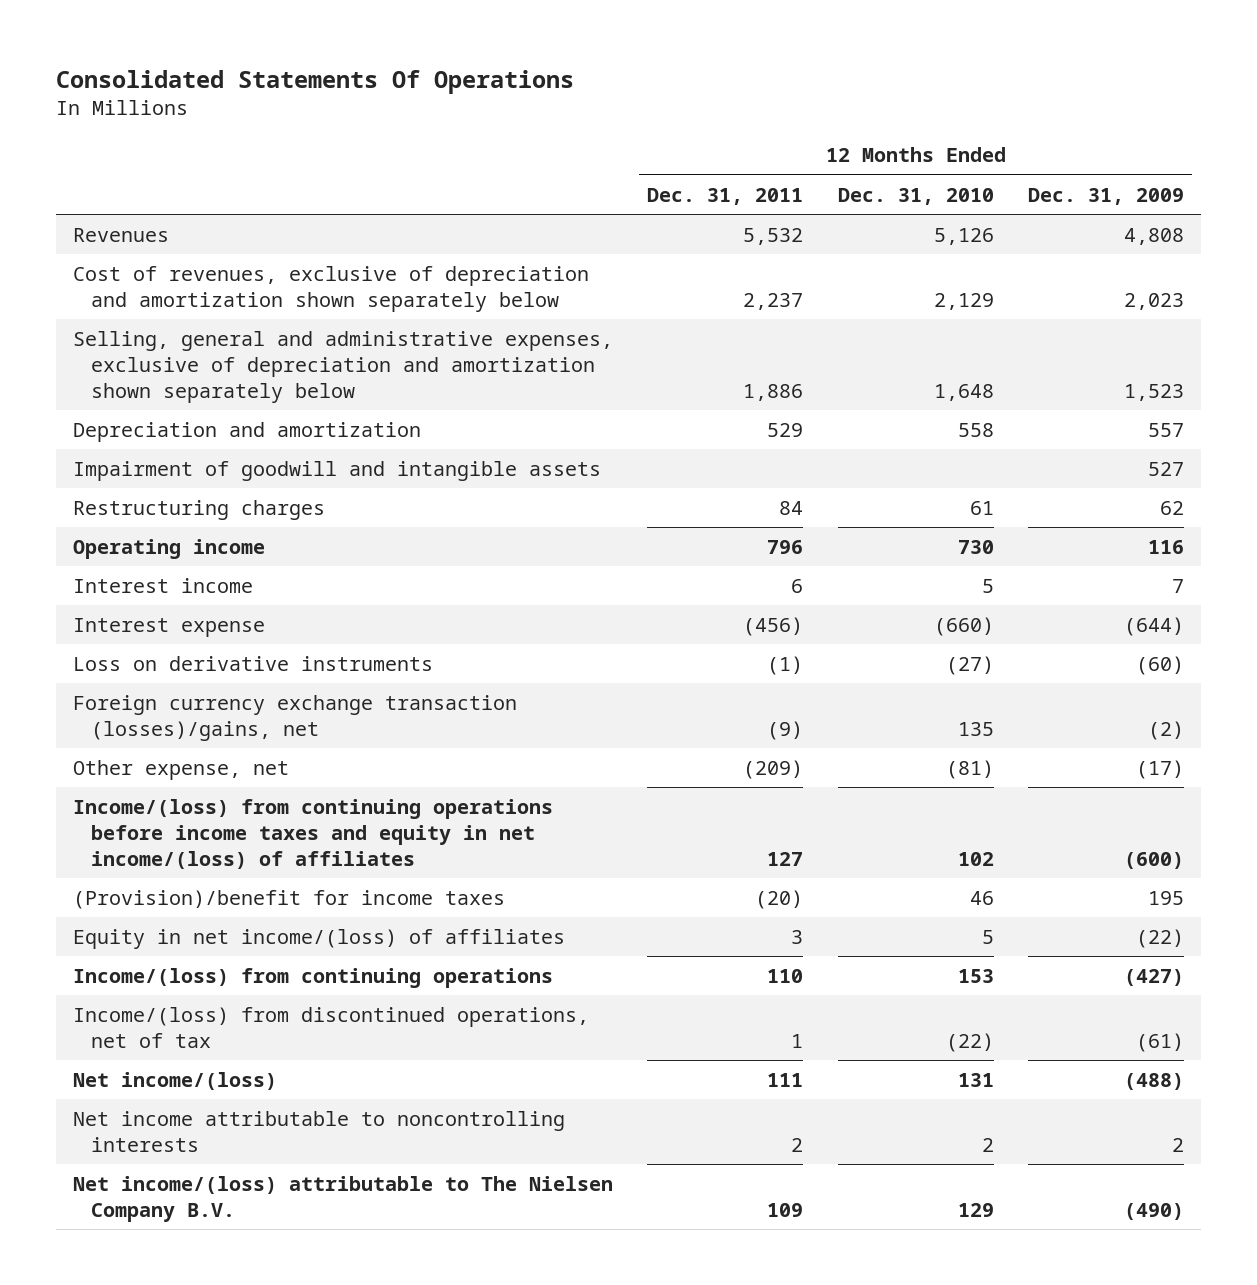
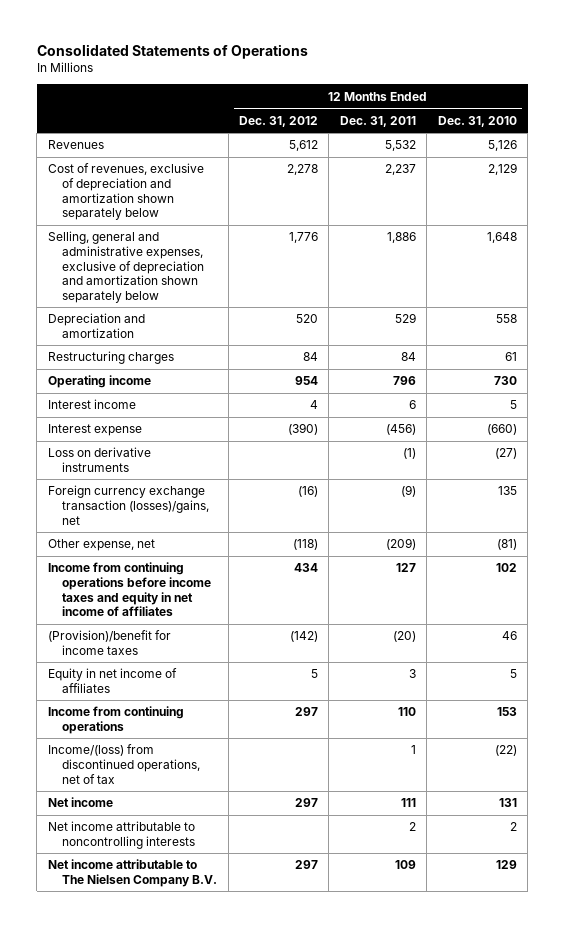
[56,69,575,94] Consolidated Statements Of Operations -> [36,43,308,59] Consolidated Statements of Operations
[1027,187,1184,205] Dec. 31, 2009 -> none
none -> [238,115,318,127] Dec. 31, 2012
[73,460,602,481] Impairment of goodwill and intangible assets -> none
[73,798,554,870] Income/(loss) from continuing operations before income taxes and equity in net income/(loss) of affiliates -> [47,562,212,617] Income from continuing operations before income taxes and equity in net income of affiliates
[73,928,566,949] Equity in net income/(loss) of affiliates -> [47,668,177,693] Equity in net income of affiliates
[73,967,554,988] Income/(loss) from continuing operations -> [47,706,184,734] Income from continuing operations
[73,1071,278,1090] Net income/(loss) -> [47,797,113,808] Net income
[73,1175,614,1223] Net income/(loss) attributable to The Nielsen Company B.V. -> [47,859,218,887] Net income attributable to The Nielsen Company B.V.

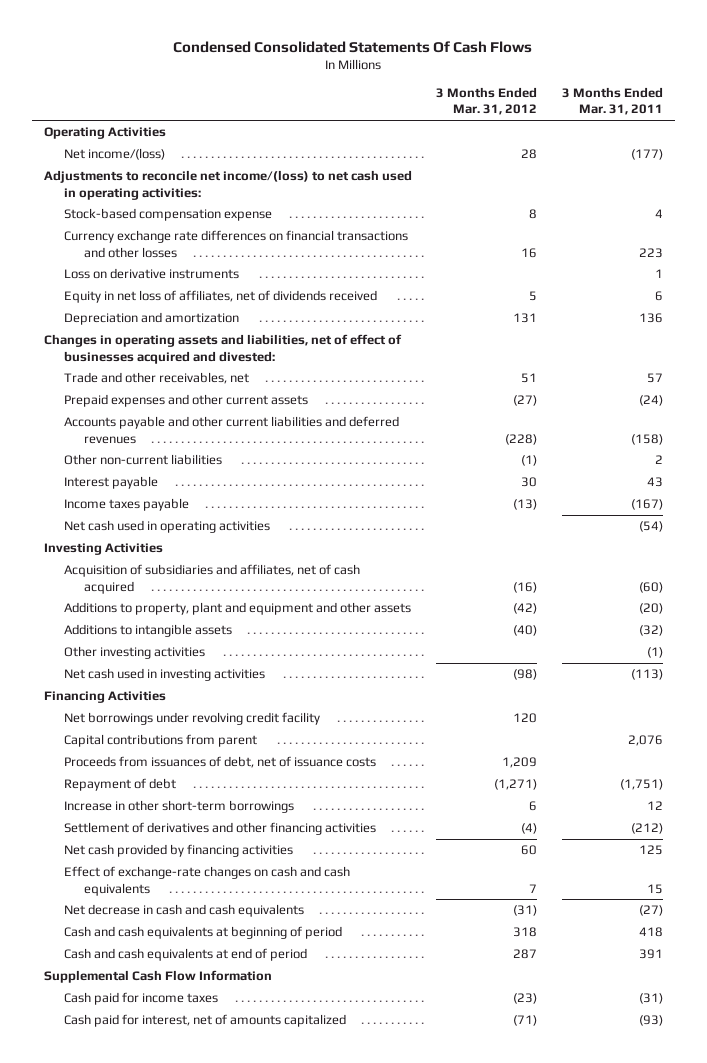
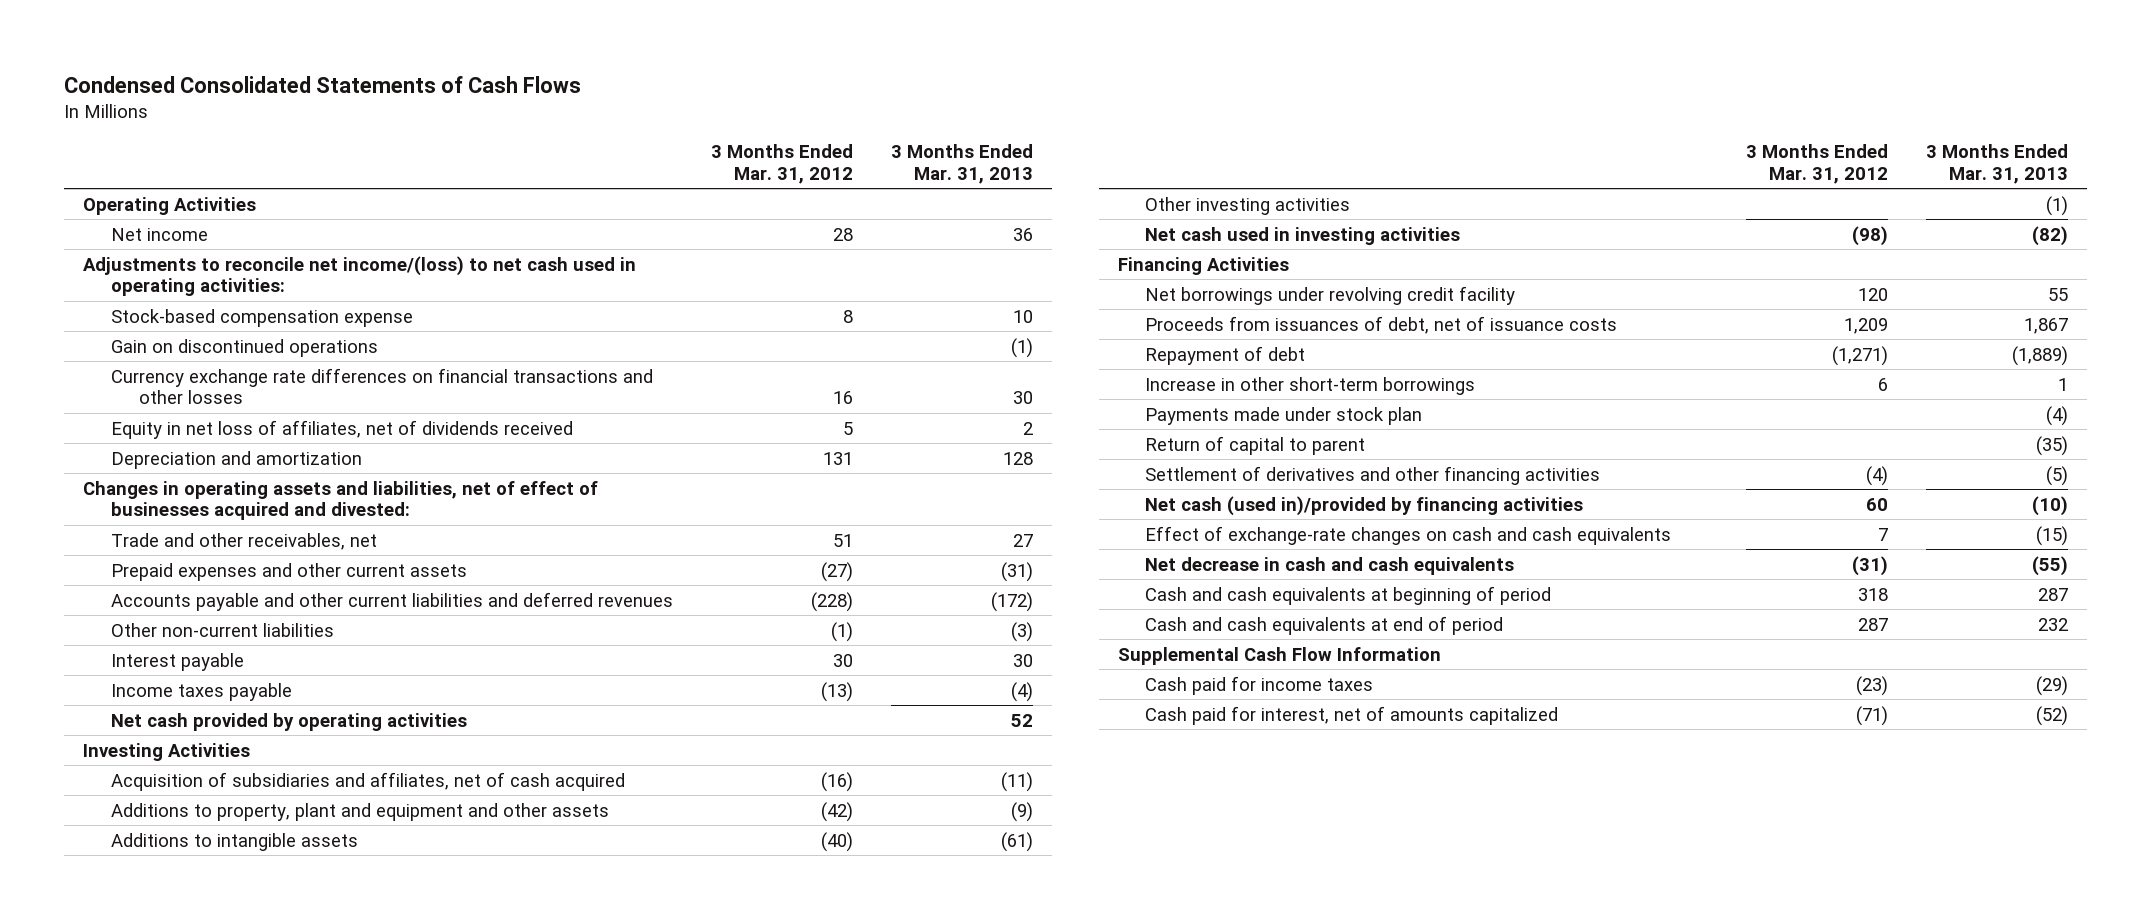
[173,40,533,53] Condensed Consolidated Statements Of Cash Flows -> [63,75,581,93] Condensed Consolidated Statements of Cash Flows
[561,86,663,116] 3 Months Ended Mar. 31, 2011 -> none
none -> [891,144,1034,184] 3 Months Ended Mar. 31, 2013
[63,148,165,161] Net income/(loss) -> [110,227,208,241] Net income
none -> [110,338,378,357] Gain on discontinued operations
[63,268,239,280] Loss on derivative instruments -> none
[63,520,270,534] Net cash used in operating activities -> [110,712,467,731] Net cash provided by operating activities
[63,734,257,748] Capital contributions from parent -> none
none -> [1145,406,1423,425] Payments made under stock plan
none -> [1145,435,1366,455] Return of capital to parent
[63,844,293,858] Net cash provided by financing activities -> [1145,495,1584,516] Net cash (used in)/provided by financing activities

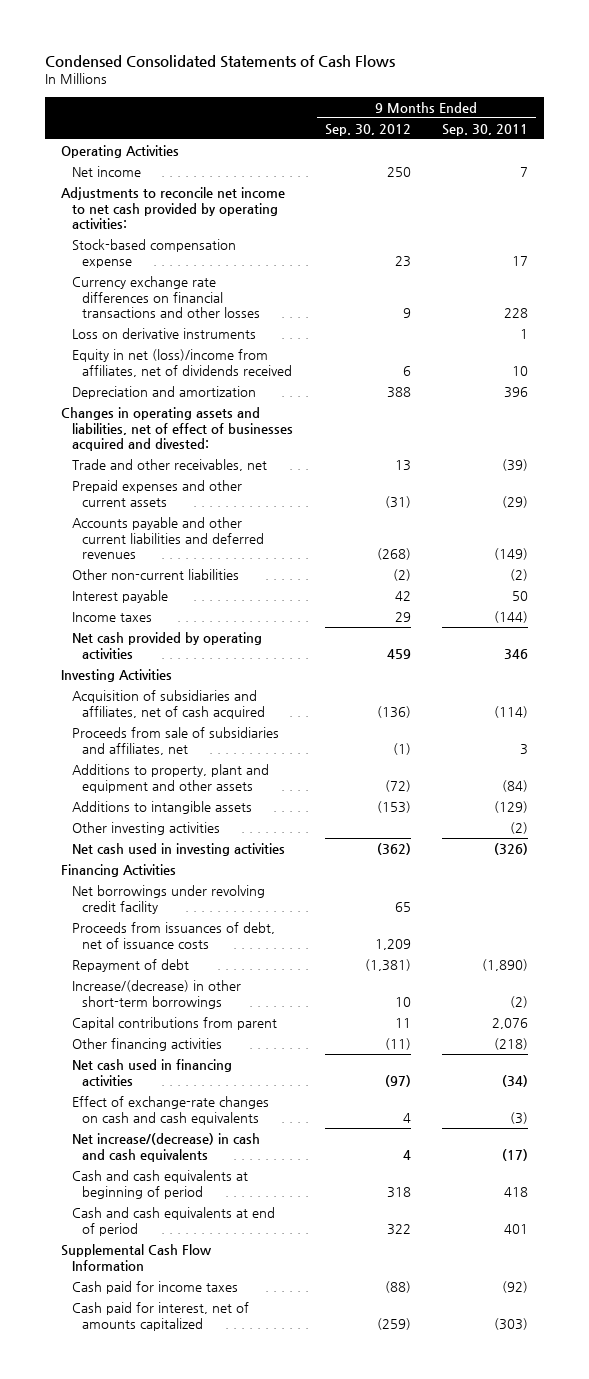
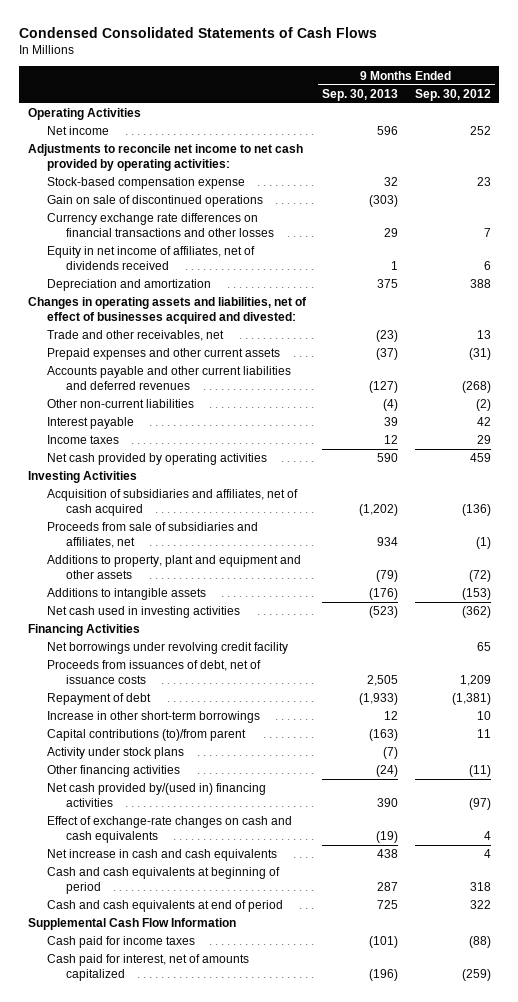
[442,123,529,136] Sep. 30, 2011 -> none
none -> [322,88,399,101] Sep. 30, 2013
[386,167,411,178] 250 -> [469,126,491,136] 252
[71,328,256,340] Loss on derivative instruments -> none
none -> [46,195,263,208] Gain on sale of discontinued operations
[402,308,411,319] 9 -> [483,227,491,237] 7
[71,349,293,377] Equity in net (loss)/income from affiliates, net of dividends received -> [46,246,255,270] Equity in net income of affiliates, net of dividends received
[71,822,220,836] Other investing activities -> none
[71,980,241,1009] Increase/(decrease) in other short-term borrowings -> [46,711,260,724] Increase in other short-term borrowings
[71,1017,277,1031] Capital contributions from parent -> [46,729,246,742] Capital contributions (to)/from parent
none -> [46,747,184,760] Activity under stock plans
[71,1059,232,1086] Net cash used in financing activities -> [46,783,266,807] Net cash provided by/(used in) financing activities
[71,1133,260,1162] Net increase/(decrease) in cash and cash equivalents -> [46,849,277,862] Net increase in cash and cash equivalents

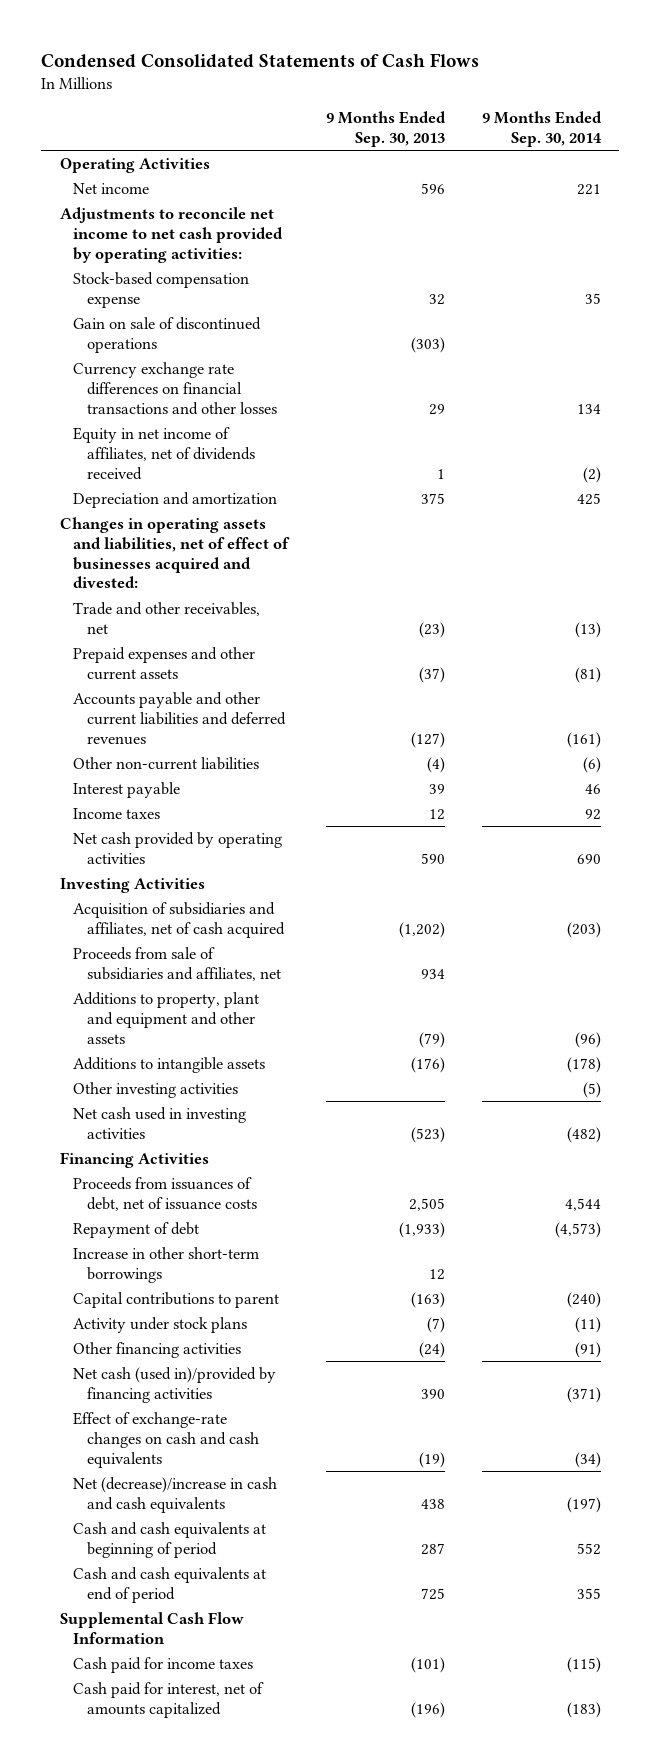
[414,88,491,101] Sep. 30, 2012 -> none
none -> [481,111,602,148] 9 Months Ended Sep. 30, 2014
none -> [73,1081,239,1098] Other investing activities
[46,642,288,655] Net borrowings under revolving credit facility -> none
[46,729,246,742] Capital contributions (to)/from parent -> [73,1291,280,1308] Capital contributions to parent
[46,783,266,807] Net cash provided by/(used in) financing activities -> [73,1366,277,1403] Net cash (used in)/provided by financing activities
[46,849,277,862] Net increase in cash and cash equivalents -> [73,1476,278,1513] Net (decrease)/increase in cash and cash equivalents

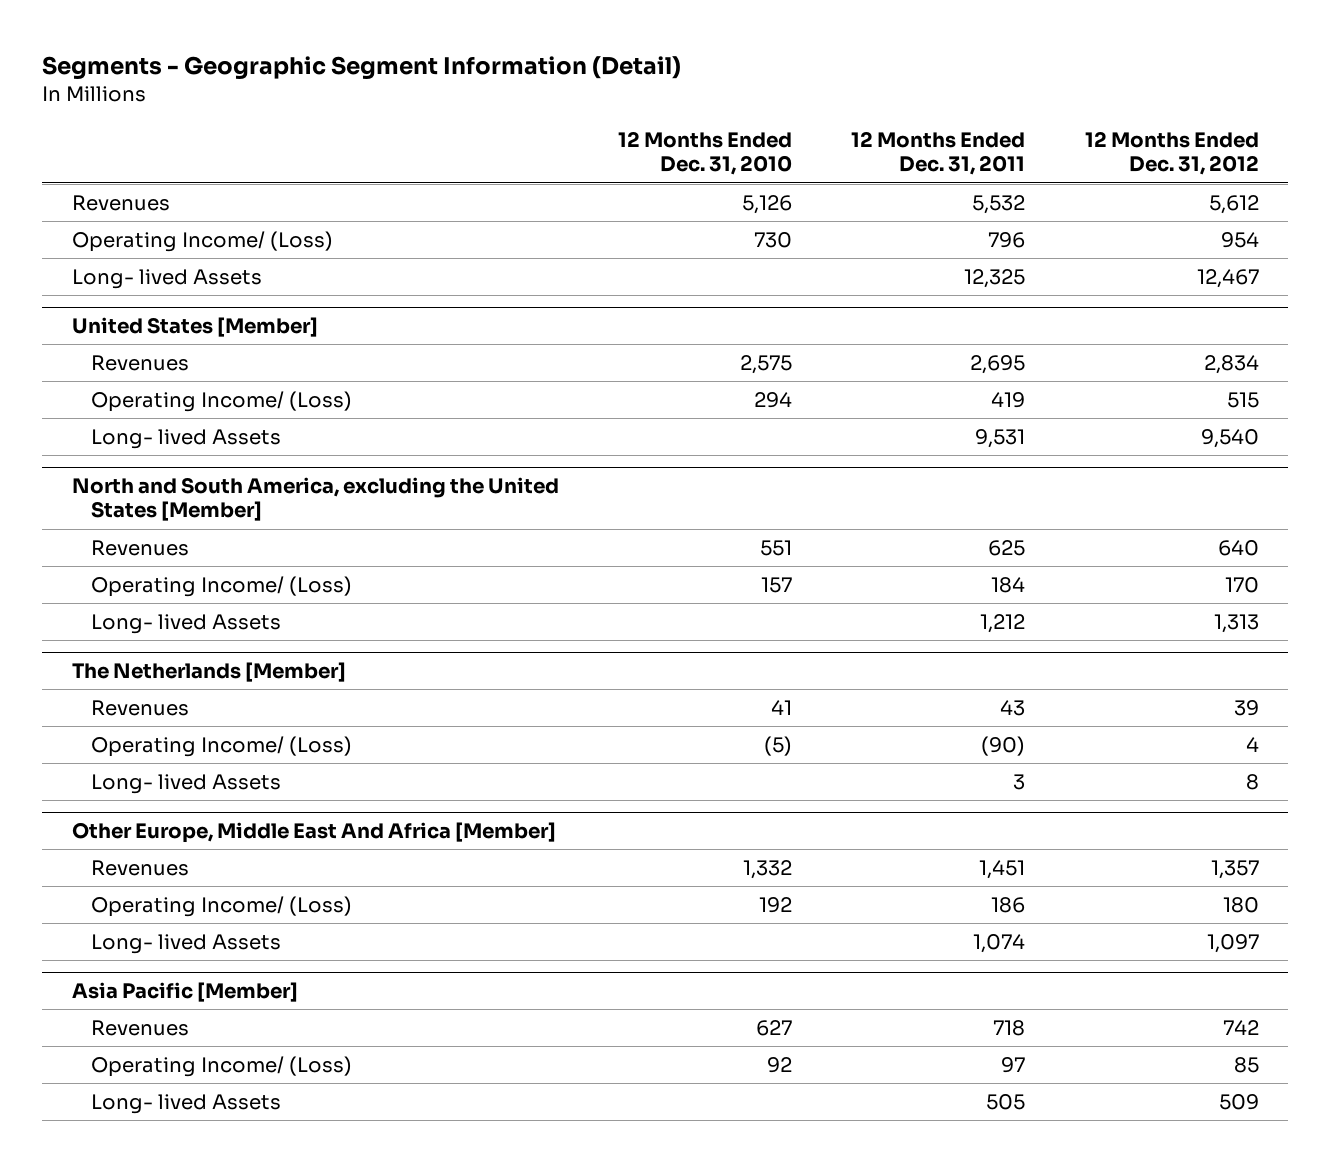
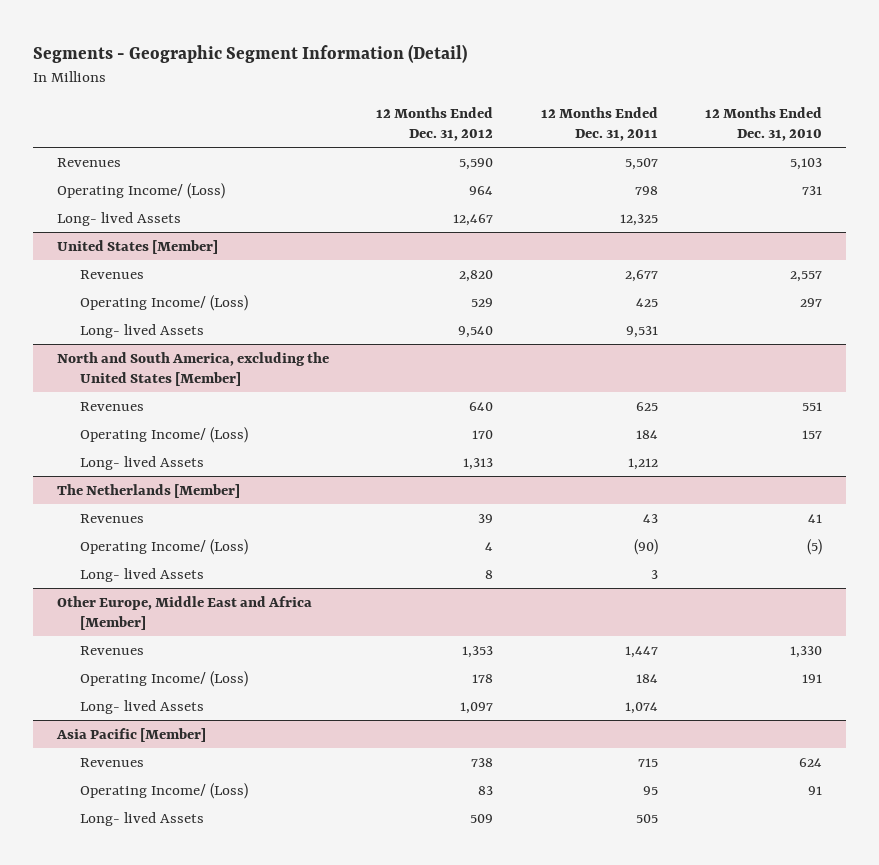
[742,194,793,214] 5,126 -> [789,157,822,170] 5,103
[972,194,1026,214] 5,532 -> [624,157,658,170] 5,507
[1208,194,1259,214] 5,612 -> [459,157,494,170] 5,590
[754,231,793,248] 730 -> [801,185,822,195] 731
[988,231,1026,248] 796 -> [634,185,658,195] 798
[1220,231,1259,248] 954 -> [469,185,494,195] 964
[740,354,793,374] 2,575 -> [789,270,822,282] 2,557
[970,354,1026,374] 2,695 -> [624,269,658,282] 2,677
[1203,354,1259,374] 2,834 -> [459,269,494,282] 2,820
[754,391,793,408] 294 -> [799,297,822,307] 297
[991,391,1026,408] 419 -> [635,297,658,307] 425
[1226,391,1259,408] 515 -> [471,297,494,307] 529
[71,822,556,844] Other Europe, Middle East And Africa [Member] -> [56,595,312,631] Other Europe, Middle East and Africa [Member]
[743,859,793,879] 1,332 -> [789,645,822,658] 1,330
[979,859,1026,879] 1,451 -> [624,645,658,658] 1,447
[1210,859,1259,879] 1,357 -> [462,645,494,658] 1,353
[759,896,793,913] 192 -> [801,673,822,683] 191
[991,896,1026,913] 186 -> [635,673,658,683] 184
[1222,896,1259,913] 180 -> [472,673,494,683] 178
[756,1019,793,1036] 627 -> [798,757,822,767] 624
[993,1019,1026,1036] 718 -> [637,757,658,767] 715
[1222,1019,1259,1035] 742 -> [471,757,494,767] 738
[767,1056,793,1073] 92 -> [807,785,822,795] 91
[1001,1056,1026,1073] 97 -> [642,785,658,795] 95
[1233,1056,1259,1073] 85 -> [478,785,494,795] 83

